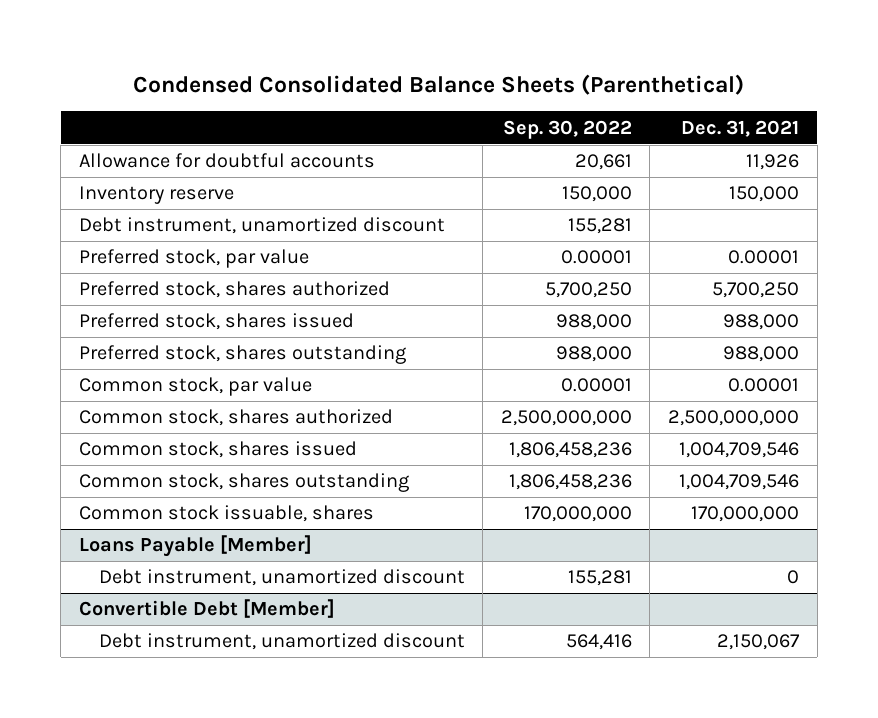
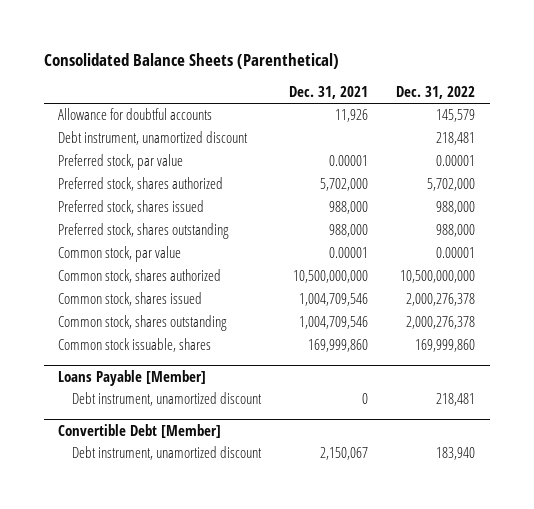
[133,73,745,95] Condensed Consolidated Balance Sheets (Parenthetical) -> [44,53,340,70] Consolidated Balance Sheets (Parenthetical)
[502,119,632,139] Sep. 30, 2022 -> none
none -> [396,86,476,100] Dec. 31, 2022
[78,186,234,205] Inventory reserve -> none
[712,282,800,299] 5,700,250 -> [320,178,369,192] 5,702,000
[668,410,800,427] 2,500,000,000 -> [293,270,369,284] 10,500,000,000
[691,506,800,523] 170,000,000 -> [308,339,369,353] 169,999,860

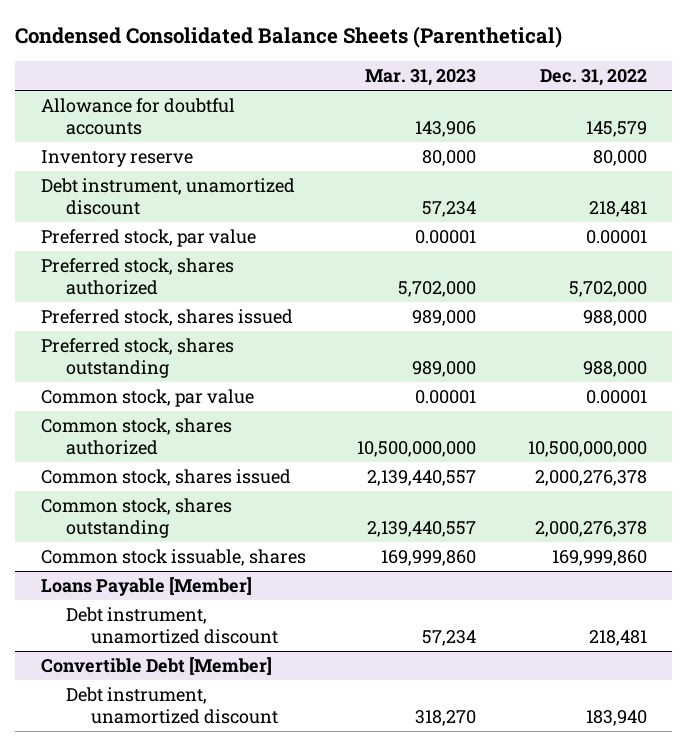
[44,53,340,70] Consolidated Balance Sheets (Parenthetical) -> [15,26,563,49] Condensed Consolidated Balance Sheets (Parenthetical)
[289,86,369,100] Dec. 31, 2021 -> none
none -> [365,69,477,87] Mar. 31, 2023
none -> [40,150,193,168] Inventory reserve

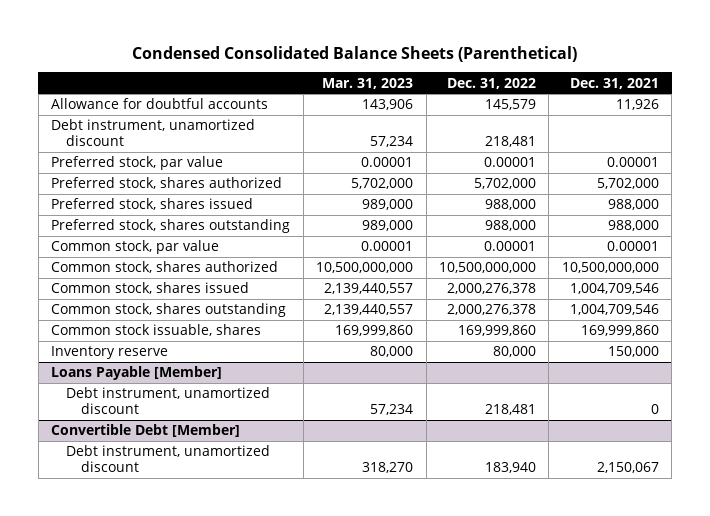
none -> [569,77,659,89] Dec. 31, 2021
[40,150,193,168] Inventory reserve -> [51,346,169,360] Inventory reserve

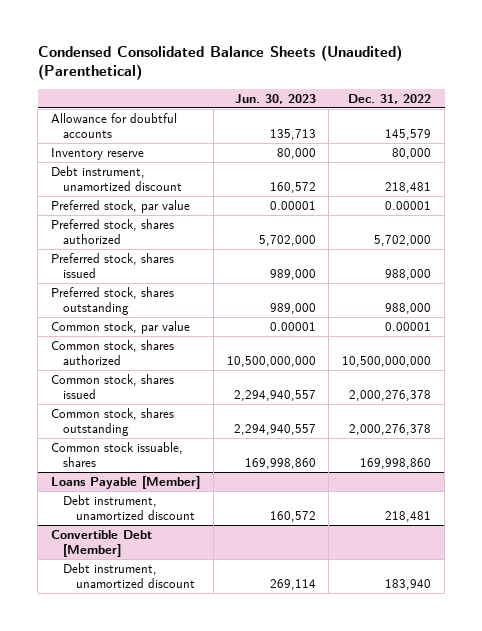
[132,46,578,63] Condensed Consolidated Balance Sheets (Parenthetical) -> [37,45,402,81] Condensed Consolidated Balance Sheets (Unaudited) (Parenthetical)
[322,77,414,89] Mar. 31, 2023 -> none
[569,77,659,89] Dec. 31, 2021 -> none
none -> [234,93,316,104] Jun. 30, 2023
[51,346,169,360] Inventory reserve -> [50,147,144,160] Inventory reserve
[457,325,536,337] 169,999,860 -> [360,457,432,469] 169,998,860

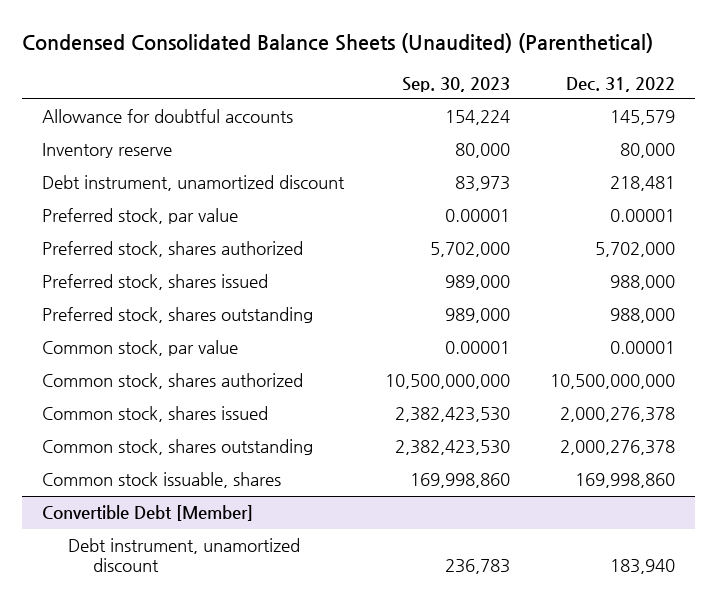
[234,93,316,104] Jun. 30, 2023 -> none
none -> [401,76,510,92] Sep. 30, 2023
[50,475,200,489] Loans Payable [Member] -> none
[63,494,195,520] Debt instrument, unamortized discount -> none

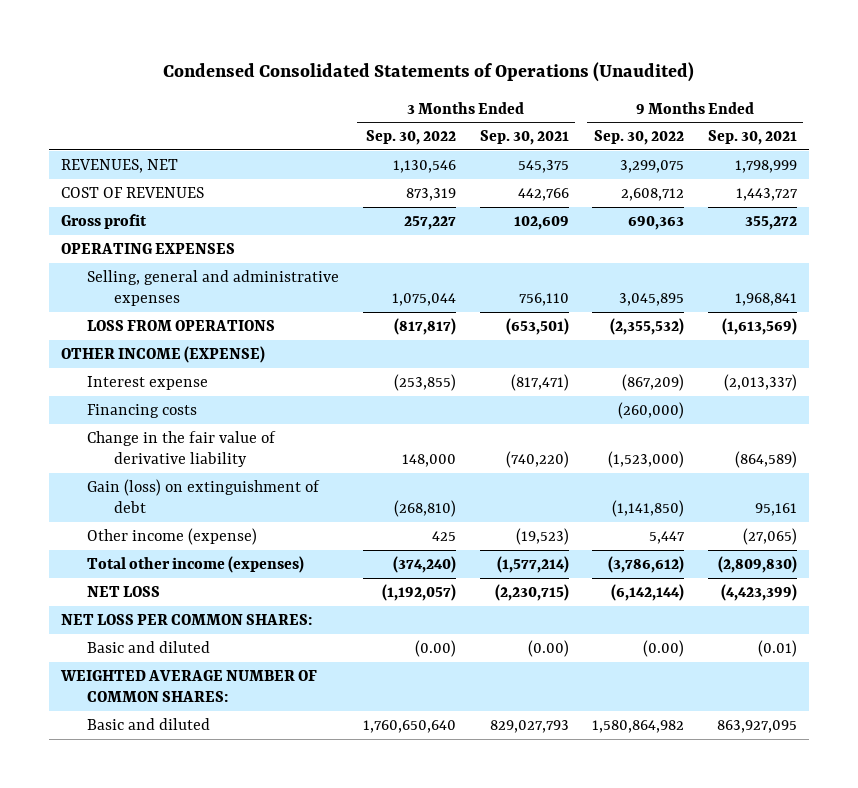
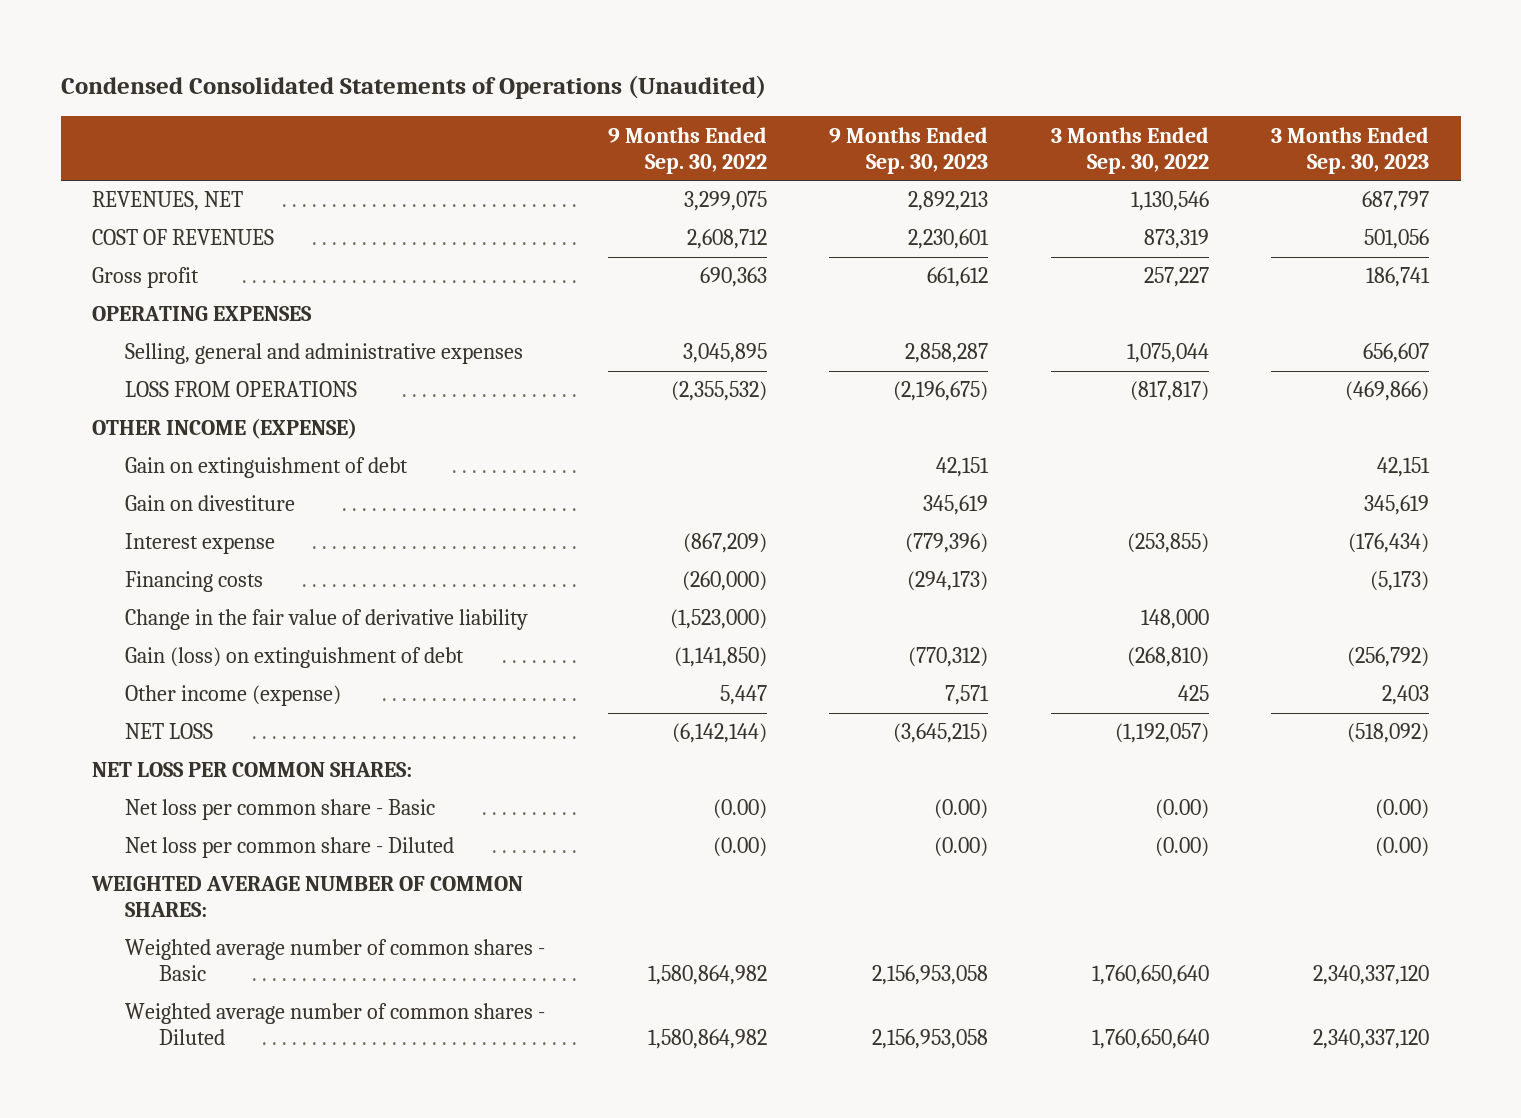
[479,130,569,146] Sep. 30, 2021 -> none
[708,130,798,146] Sep. 30, 2021 -> none
none -> [829,126,989,174] 9 Months Ended Sep. 30, 2023
none -> [1271,126,1430,174] 3 Months Ended Sep. 30, 2023
none -> [125,457,409,479] Gain on extinguishment of debt
none -> [125,495,296,512] Gain on divestiture
[87,555,305,573] Total other income (expenses) -> none
[87,640,211,653] Basic and diluted -> [125,799,436,821] Net loss per common share - Basic
none -> [125,837,455,859] Net loss per common share - Diluted
[87,717,211,730] Basic and diluted -> [125,939,546,982] Weighted average number of common shares - Basic
none -> [125,1003,546,1046] Weighted average number of common shares - Diluted

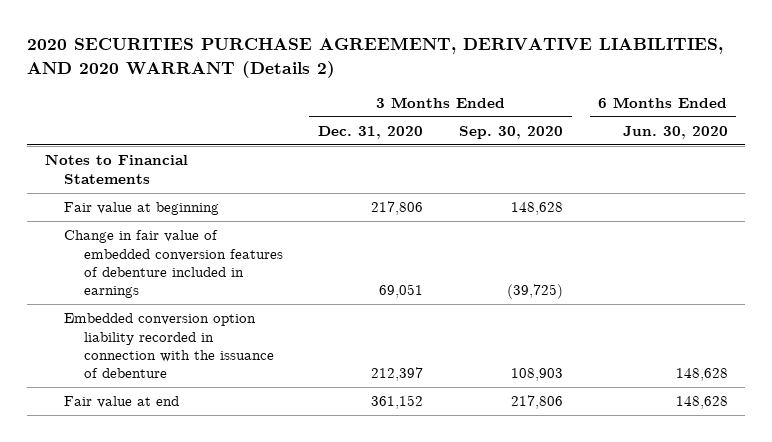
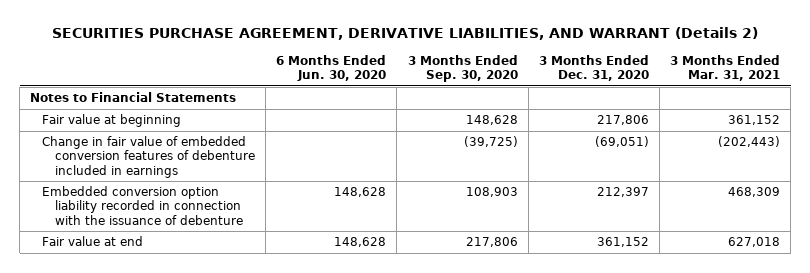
[27,37,724,78] 2020 SECURITIES PURCHASE AGREEMENT, DERIVATIVE LIABILITIES, AND 2020 WARRANT (Details 2) -> [52,27,759,41] SECURITIES PURCHASE AGREEMENT, DERIVATIVE LIABILITIES, AND WARRANT (Details 2)
none -> [670,55,781,82] 3 Months Ended Mar. 31, 2021
[379,284,424,299] 69,051 -> [594,136,649,148] (69,051)

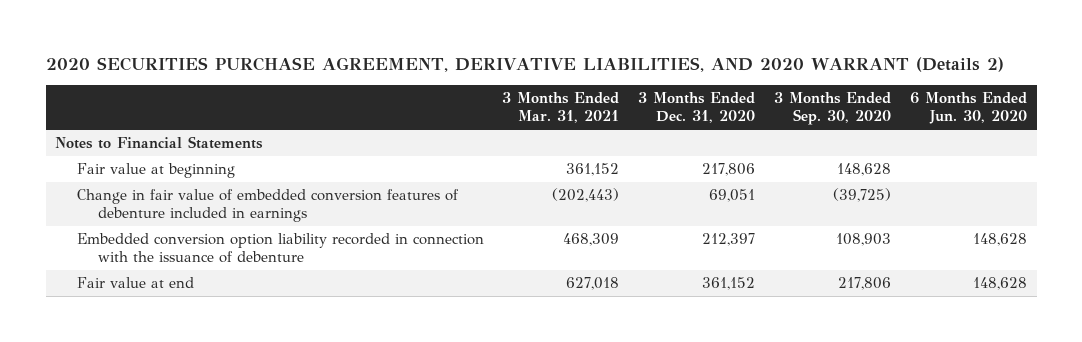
[52,27,759,41] SECURITIES PURCHASE AGREEMENT, DERIVATIVE LIABILITIES, AND WARRANT (Details 2) -> [45,56,1004,72] 2020 SECURITIES PURCHASE AGREEMENT, DERIVATIVE LIABILITIES, AND 2020 WARRANT (Details 2)
[594,136,649,148] (69,051) -> [709,189,756,203] 69,051

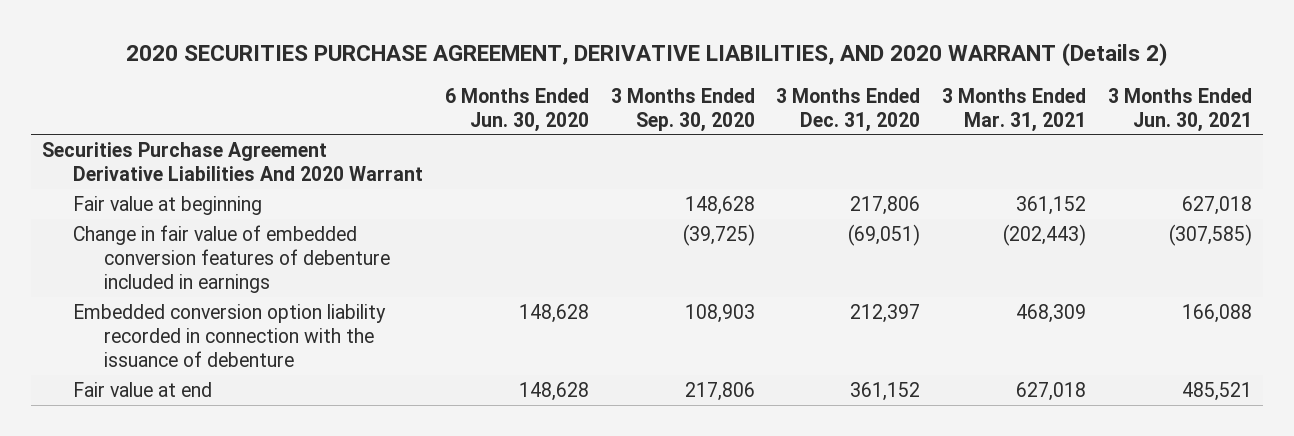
none -> [1107,87,1252,132] 3 Months Ended Jun. 30, 2021
[55,136,264,150] Notes to Financial Statements -> none
none -> [42,141,424,181] Securities Purchase Agreement Derivative Liabilities And 2020 Warrant
[709,189,756,203] 69,051 -> [848,223,921,246] (69,051)

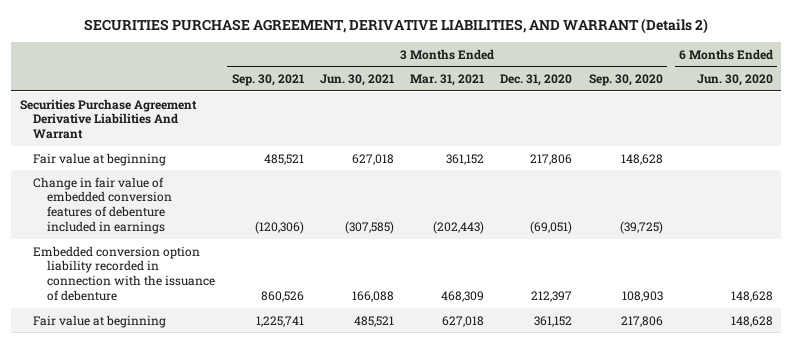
[126,43,1168,67] 2020 SECURITIES PURCHASE AGREEMENT, DERIVATIVE LIABILITIES, AND 2020 WARRANT (Details 2) -> [84,18,709,35] SECURITIES PURCHASE AGREEMENT, DERIVATIVE LIABILITIES, AND WARRANT (Details 2)
none -> [231,74,304,87] Sep. 30, 2021
[42,141,424,181] Securities Purchase Agreement Derivative Liabilities And 2020 Warrant -> [19,98,197,140] Securities Purchase Agreement Derivative Liabilities And Warrant
[73,381,213,397] Fair value at end -> [33,314,167,328] Fair value at beginning

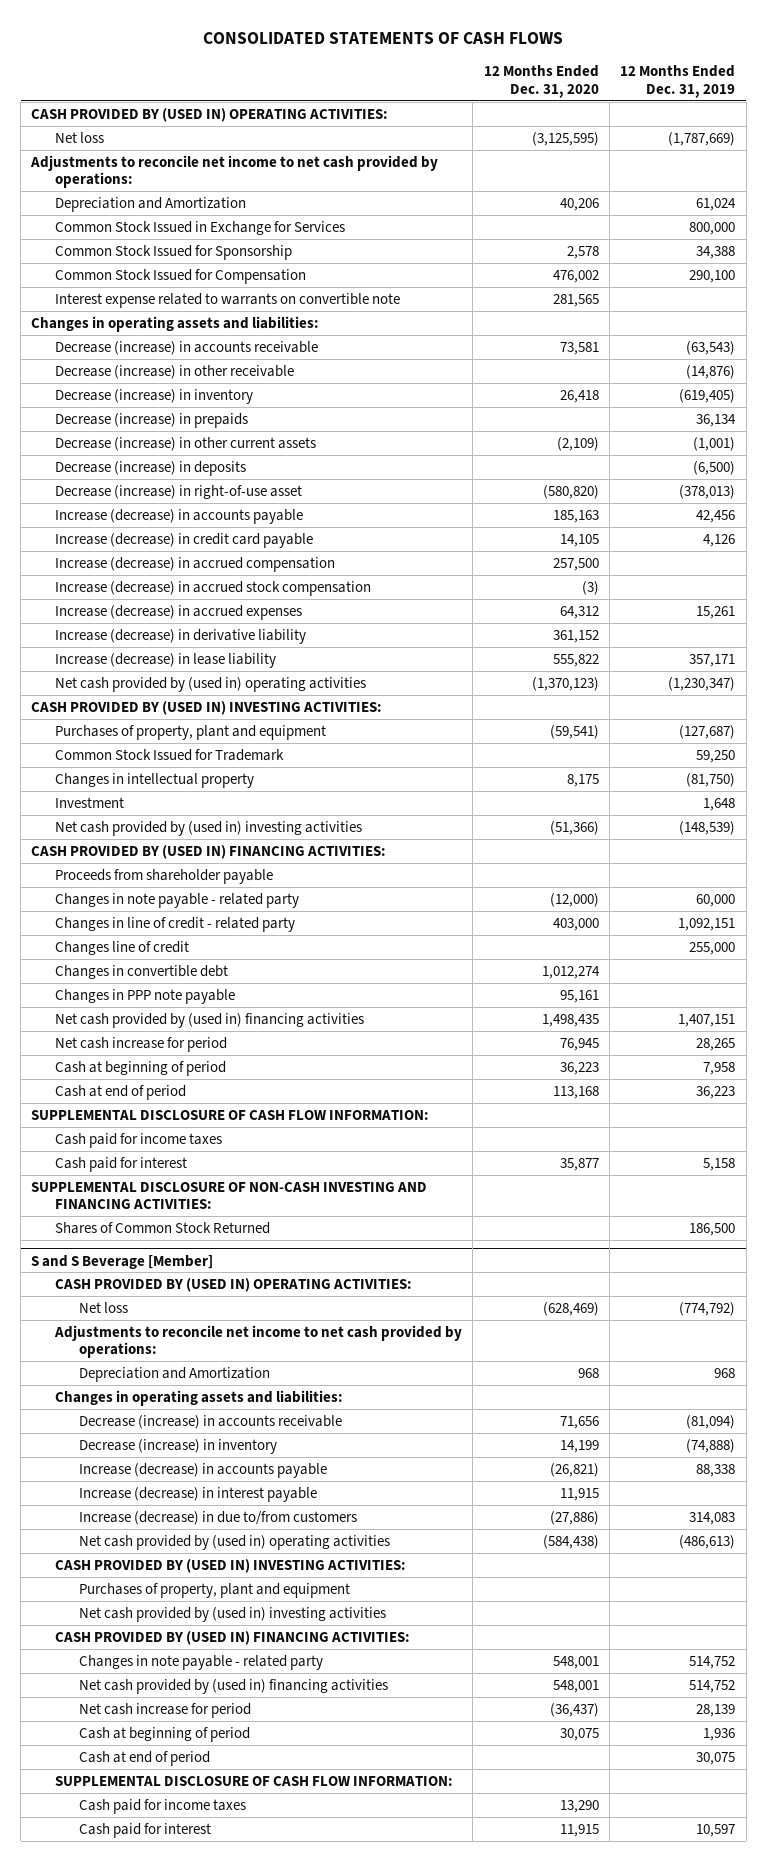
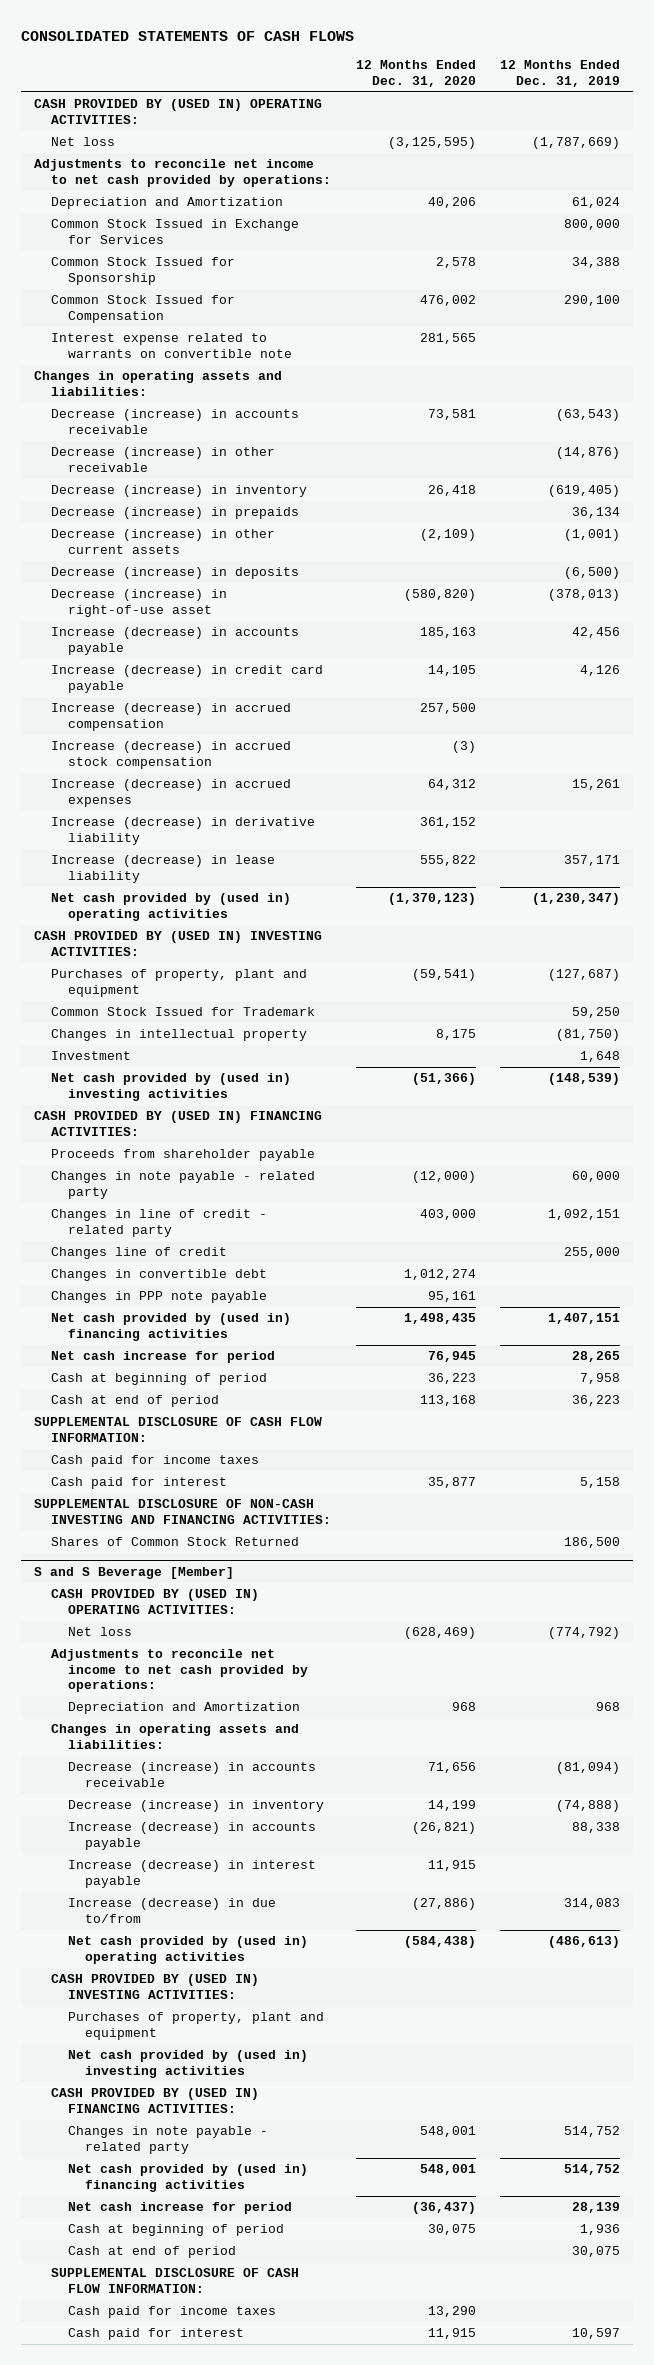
[78,1510,357,1525] Increase (decrease) in due to/from customers -> [67,1898,276,1923] Increase (decrease) in due to/from

